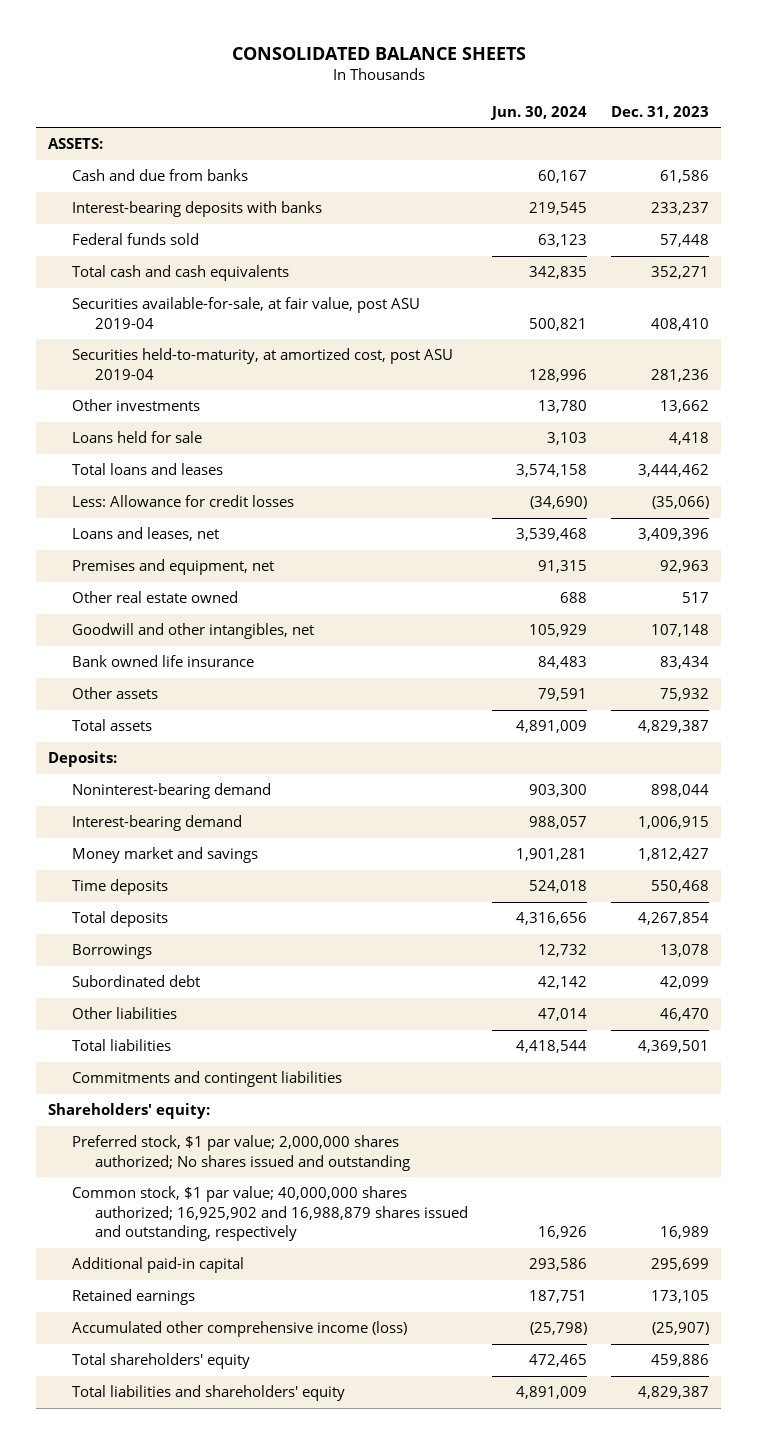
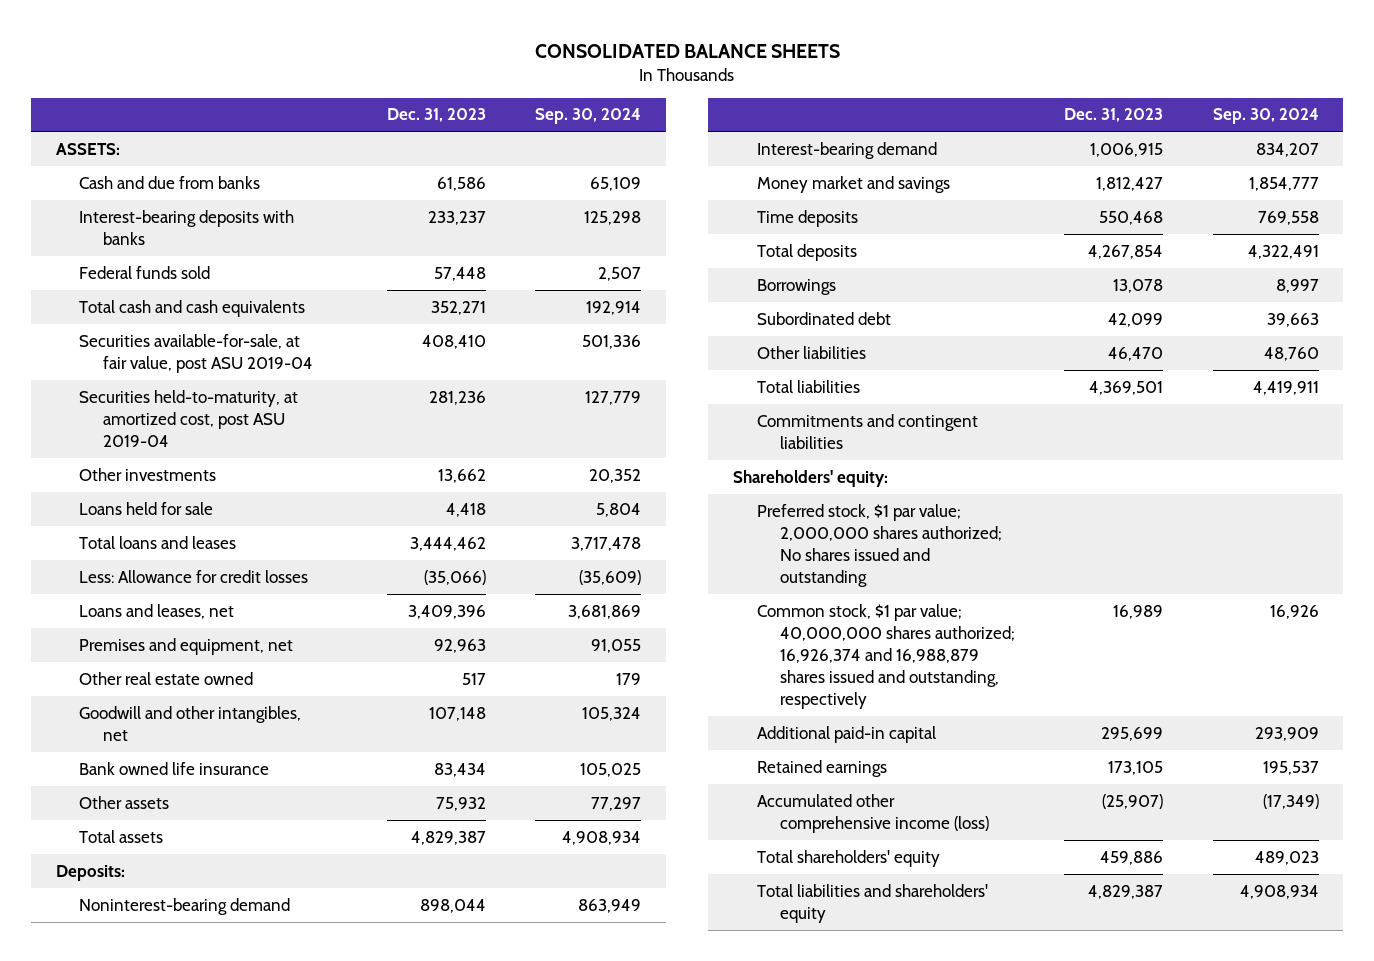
[489,105,587,120] Jun. 30, 2024 -> none
none -> [535,108,642,125] Sep. 30, 2024
[71,1186,468,1242] Common stock, $1 par value; 40,000,000 shares authorized; 16,925,902 and 16,988,879 shares issued and outstanding, respectively -> [756,603,1015,710] Common stock, $1 par value; 40,000,000 shares authorized; 16,926,374 and 16,988,879 shares issued and outstanding, respectively

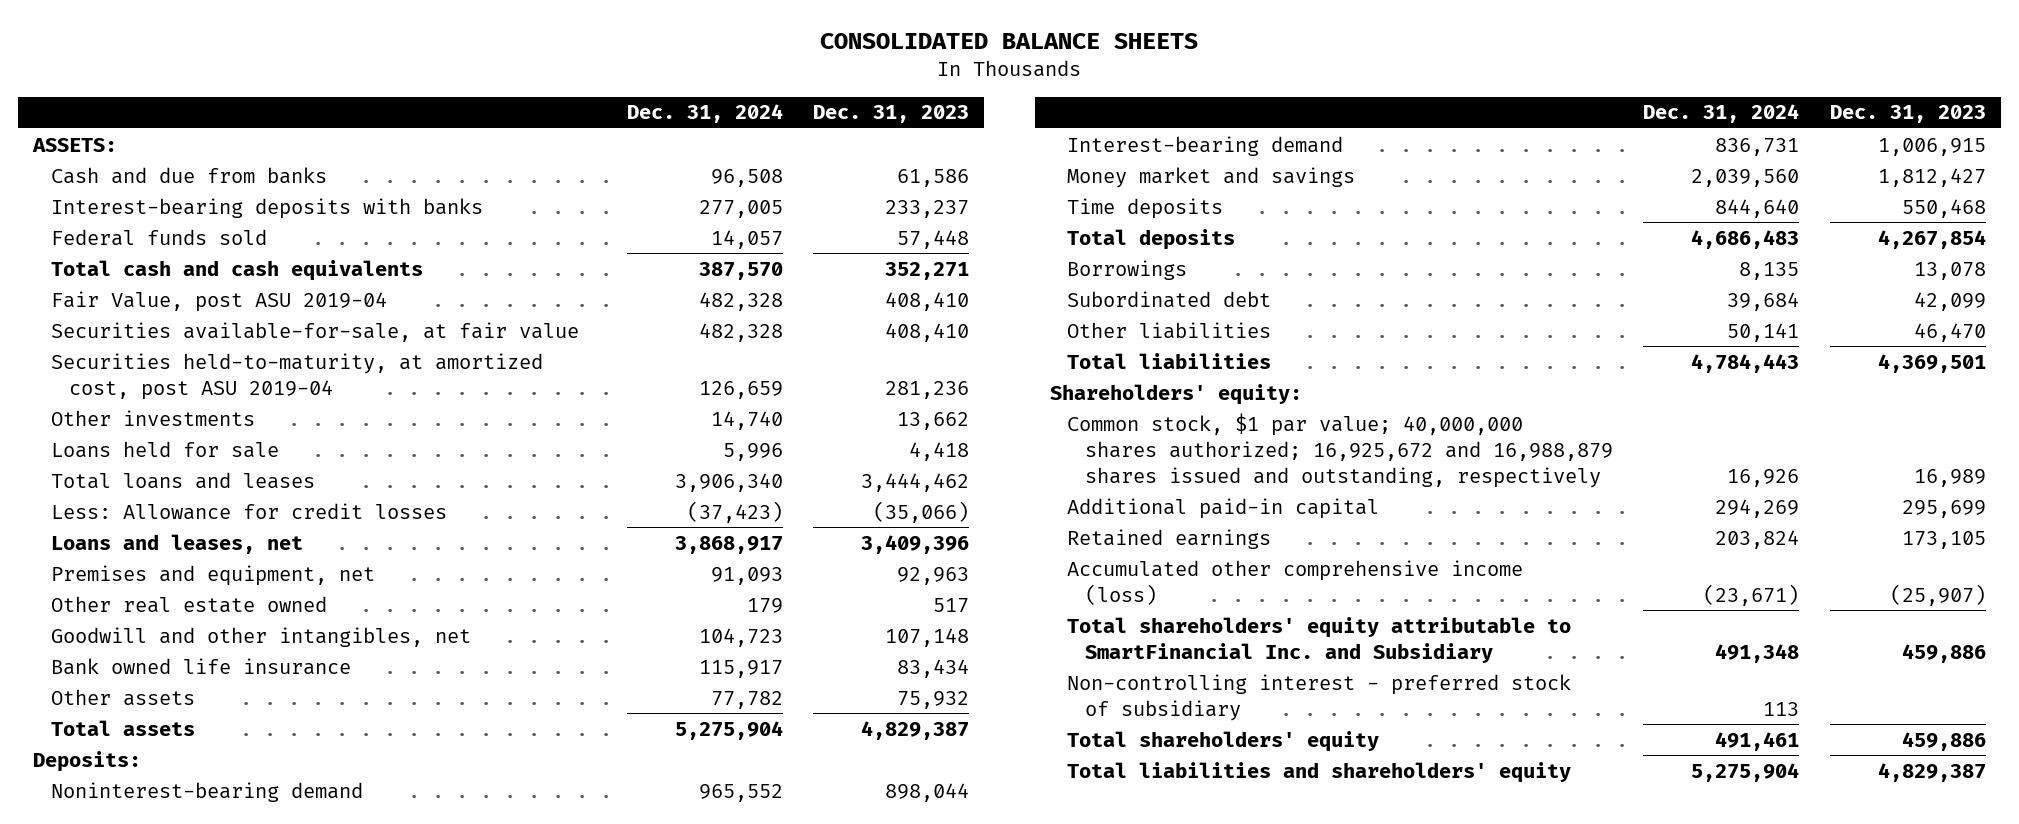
[535,108,642,125] Sep. 30, 2024 -> none
none -> [626,104,783,124] Dec. 31, 2024
[79,333,313,373] Securities available-for-sale, at fair value, post ASU 2019-04 -> [50,290,387,312] Fair Value, post ASU 2019-04
none -> [50,321,579,342] Securities available-for-sale, at fair value
[756,413,978,449] Commitments and contingent liabilities -> none
[756,503,1002,588] Preferred stock, $1 par value; 2,000,000 shares authorized; No shares issued and outstanding -> none
[756,603,1015,710] Common stock, $1 par value; 40,000,000 shares authorized; 16,926,374 and 16,988,879 shares issued and outstanding, respectively -> [1067,412,1614,488] Common stock, $1 par value; 40,000,000 shares authorized; 16,925,672 and 16,988,879 shares issued and outstanding, respectively
none -> [1067,616,1572,663] Total shareholders' equity attributable to SmartFinancial Inc. and Subsidiary
none -> [1067,673,1572,721] Non-controlling interest - preferred stock of subsidiary

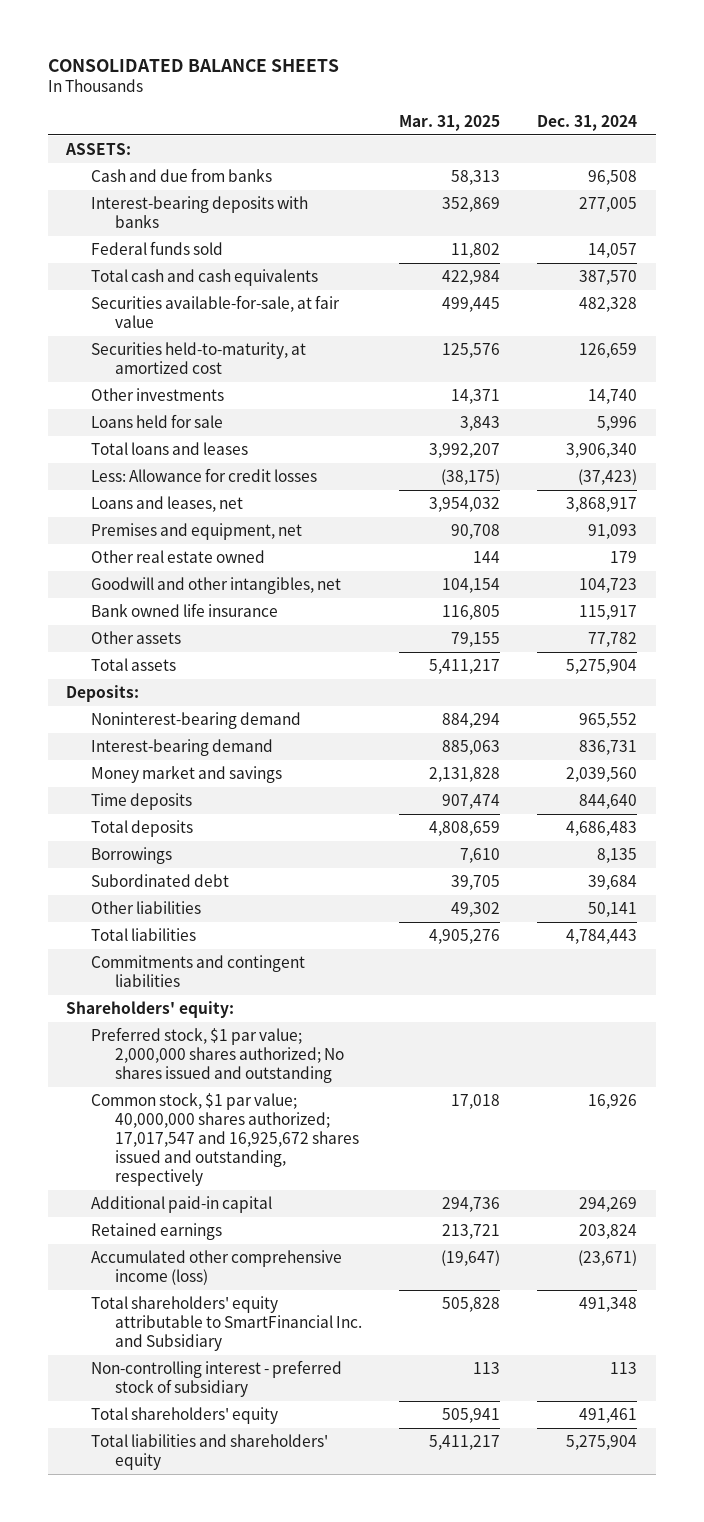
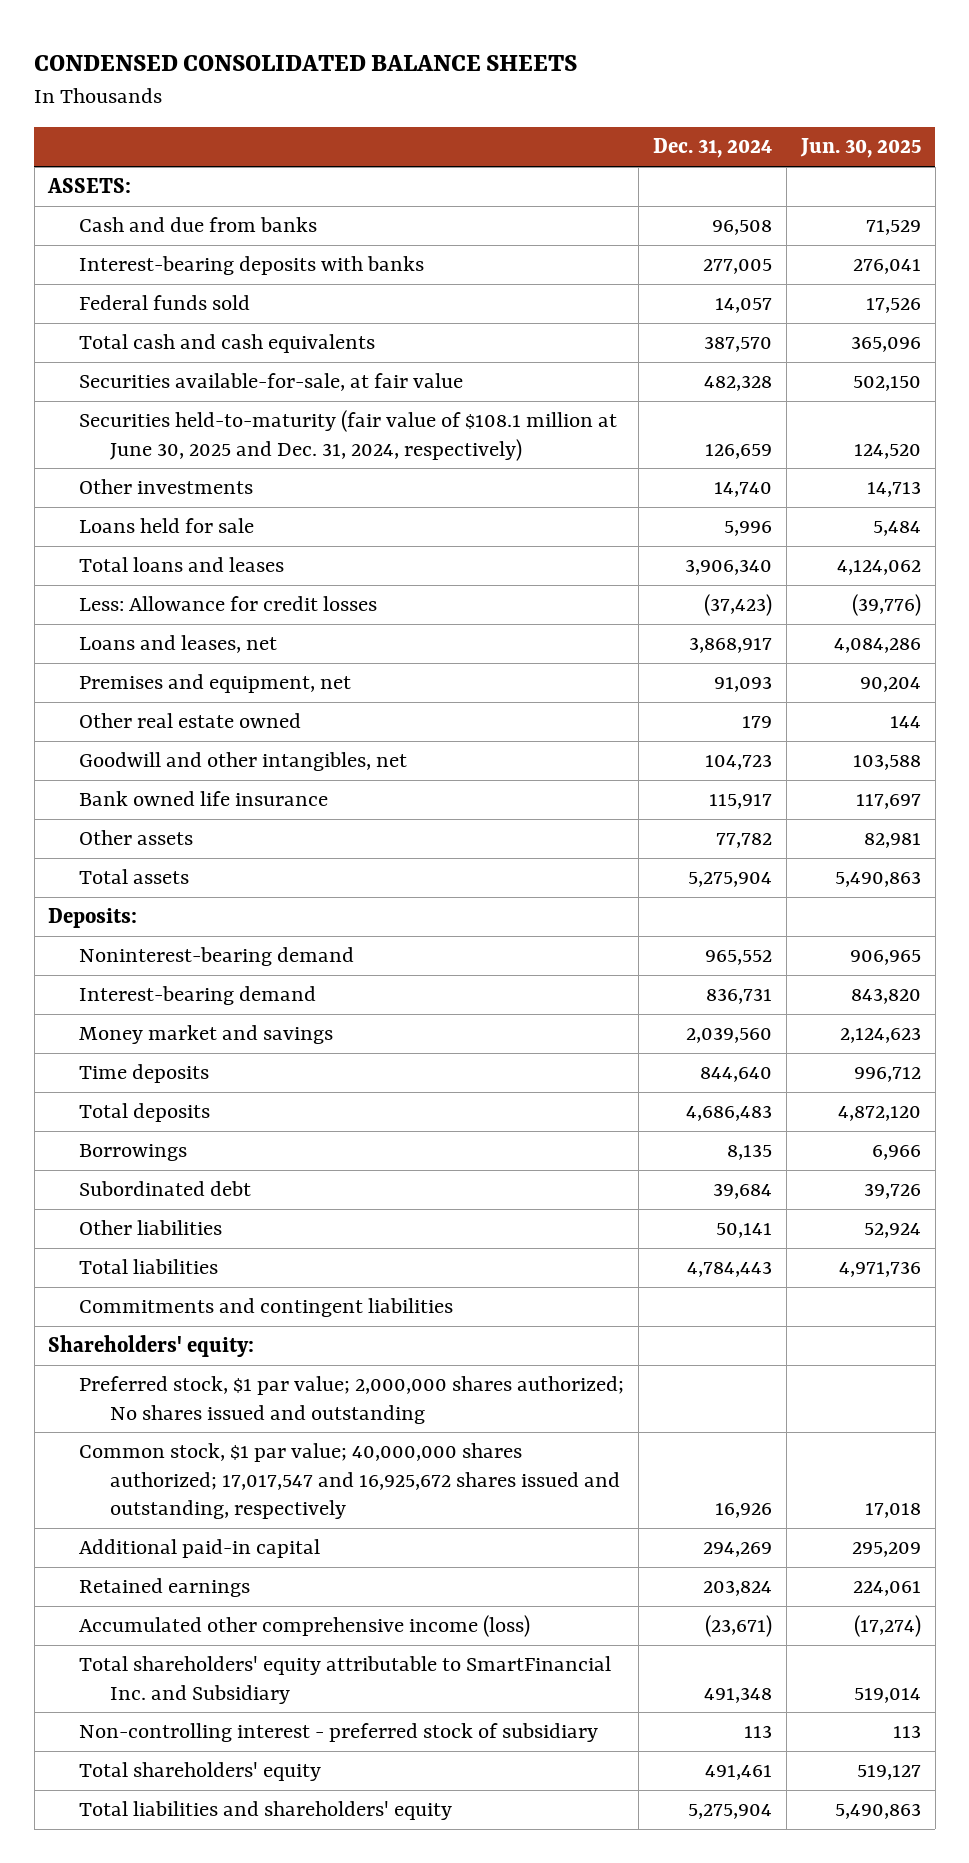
[47,58,339,72] CONSOLIDATED BALANCE SHEETS -> [34,55,578,72] CONDENSED CONSOLIDATED BALANCE SHEETS
[399,114,501,131] Mar. 31, 2025 -> none
none -> [799,138,921,159] Jun. 30, 2025
[90,342,306,375] Securities held-to-maturity, at amortized cost -> [79,410,618,461] Securities held-to-maturity (fair value of $108.1 million at June 30, 2025 and Dec. 31, 2024, respectively)

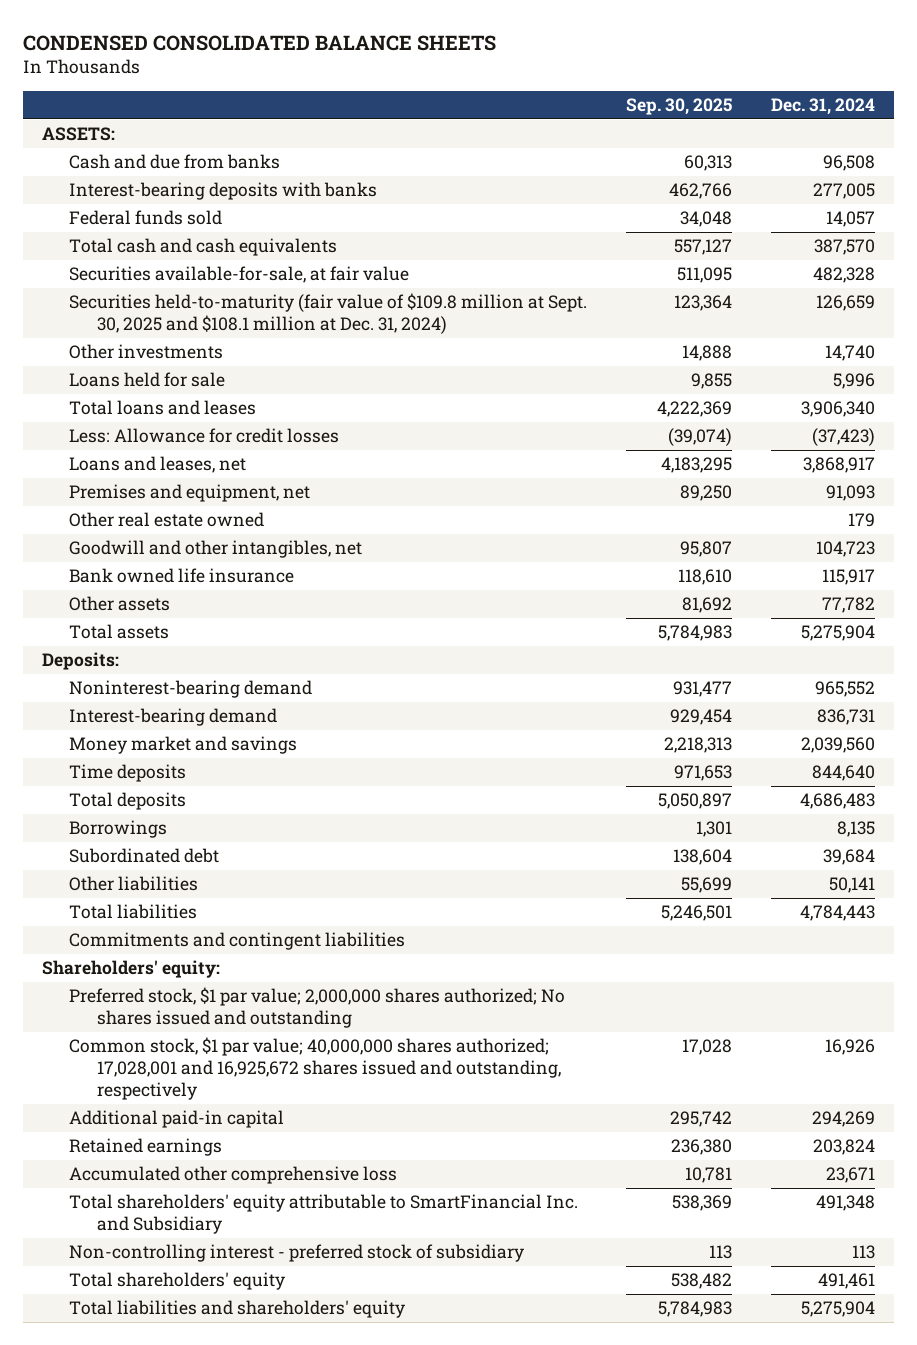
[799,138,921,159] Jun. 30, 2025 -> none
none -> [626,97,733,115] Sep. 30, 2025
[79,410,618,461] Securities held-to-maturity (fair value of $108.1 million at June 30, 2025 and Dec. 31, 2024, respectively) -> [69,293,588,335] Securities held-to-maturity (fair value of $109.8 million at Sept. 30, 2025 and $108.1 million at Dec. 31, 2024)
[79,1443,621,1519] Common stock, $1 par value; 40,000,000 shares authorized; 17,017,547 and 16,925,672 shares issued and outstanding, respectively -> [69,1037,562,1100] Common stock, $1 par value; 40,000,000 shares authorized; 17,028,001 and 16,925,672 shares issued and outstanding, respectively
[79,1615,531,1638] Accumulated other comprehensive income (loss) -> [69,1166,398,1185] Accumulated other comprehensive loss
[705,1615,773,1638] (23,671) -> [825,1167,875,1184] 23,671

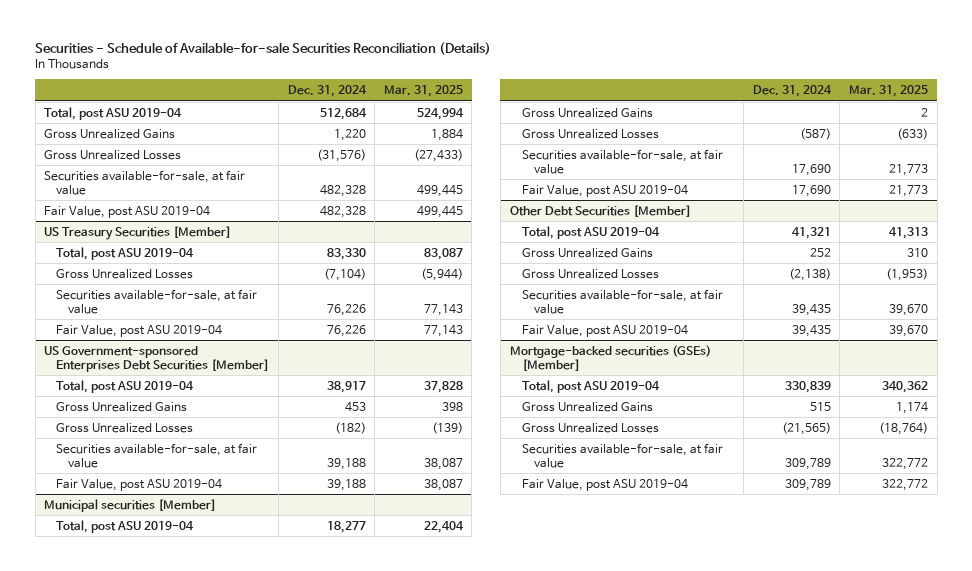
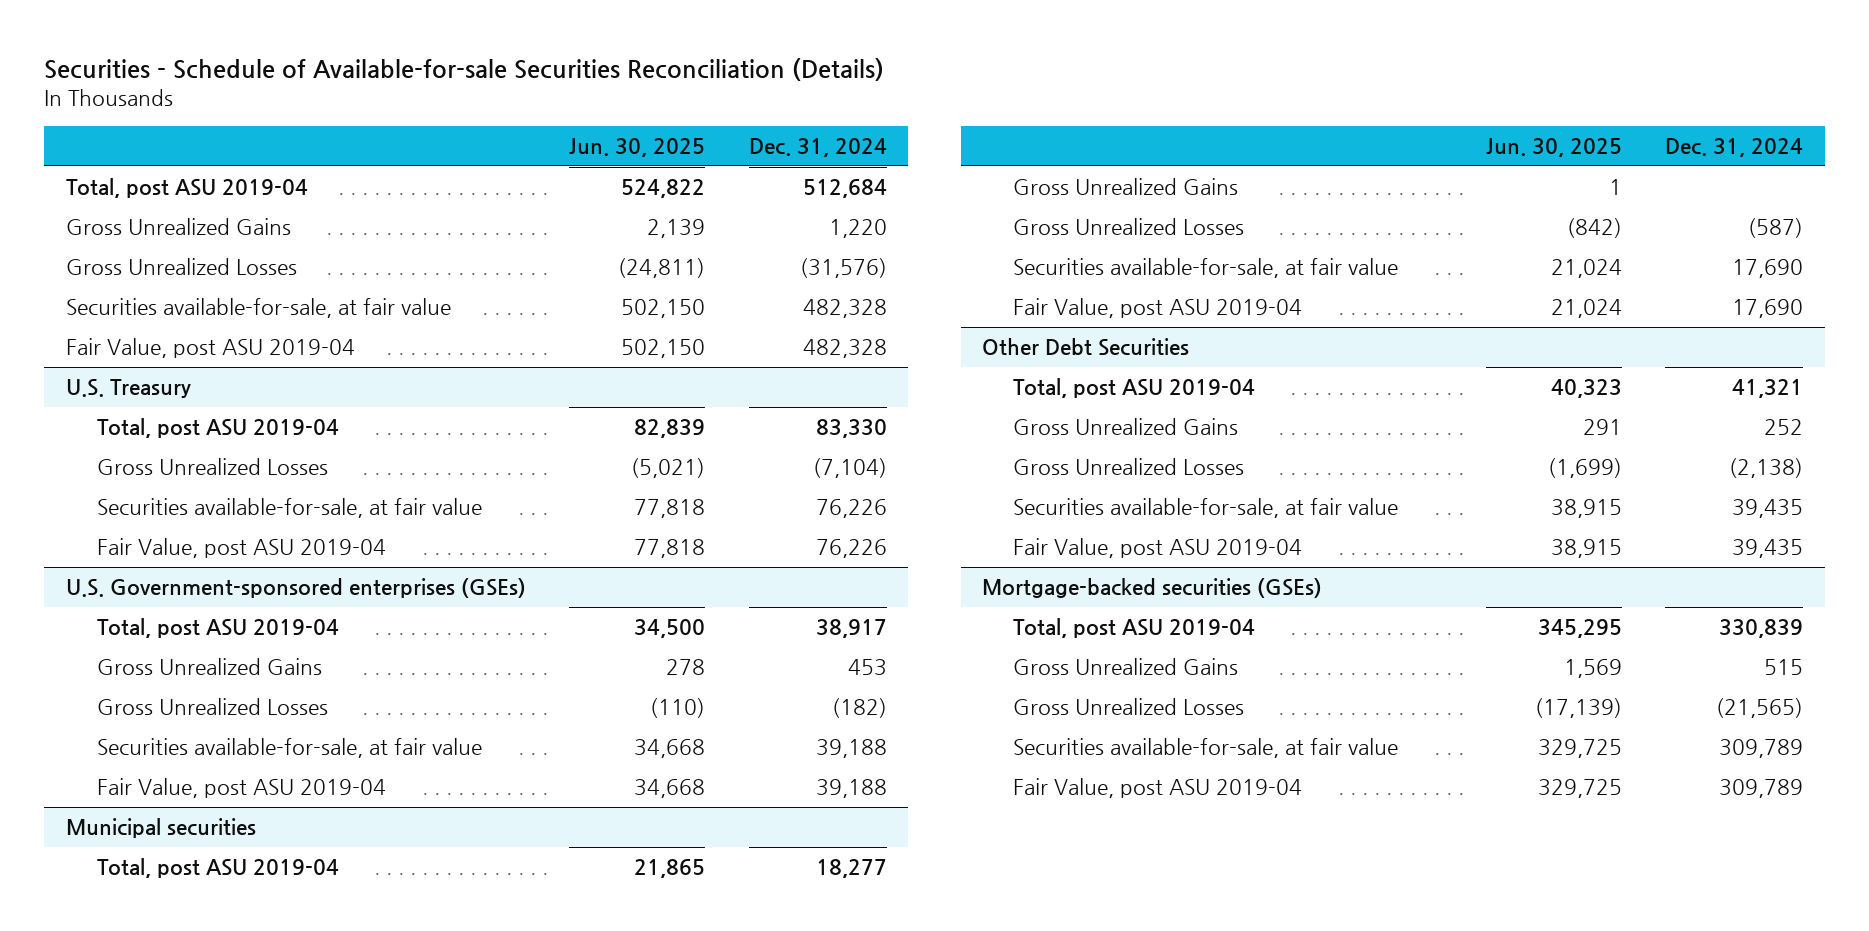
[383,85,463,98] Mar. 31, 2025 -> none
none -> [569,138,706,158] Jun. 30, 2025
[44,225,232,240] US Treasury Securities [Member] -> [65,379,191,399] U.S. Treasury
[44,345,270,372] US Government-sponsored Enterprises Debt Securities [Member] -> [65,578,526,599] U.S. Government-sponsored enterprises (GSEs)
[44,498,217,512] Municipal securities [Member] -> [65,818,256,839] Municipal securities
[509,204,691,217] Other Debt Securities [Member] -> [982,338,1190,357] Other Debt Securities
[509,344,711,371] Mortgage-backed securities (GSEs) [Member] -> [982,578,1323,599] Mortgage-backed securities (GSEs)

